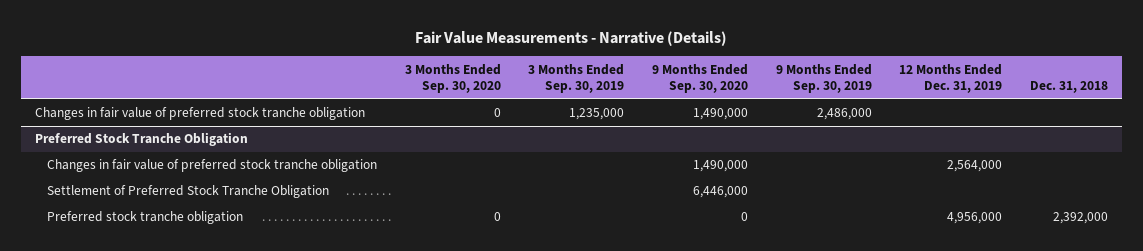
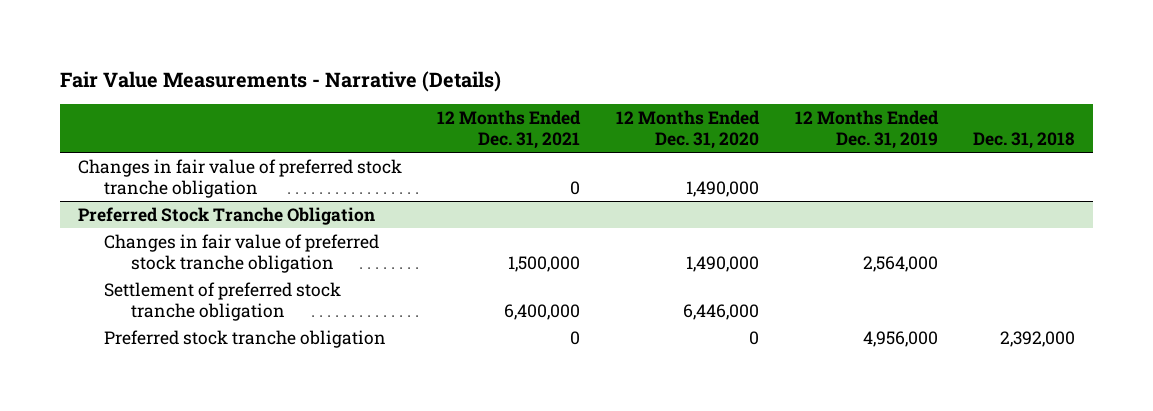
[404,63,501,94] 3 Months Ended Sep. 30, 2020 -> none
[528,63,625,94] 3 Months Ended Sep. 30, 2019 -> none
[651,63,748,94] 9 Months Ended Sep. 30, 2020 -> none
[775,63,872,94] 9 Months Ended Sep. 30, 2019 -> none
none -> [437,109,582,150] 12 Months Ended Dec. 31, 2021
none -> [615,109,760,150] 12 Months Ended Dec. 31, 2020
[46,185,329,199] Settlement of Preferred Stock Tranche Obligation -> [104,281,342,321] Settlement of preferred stock tranche obligation

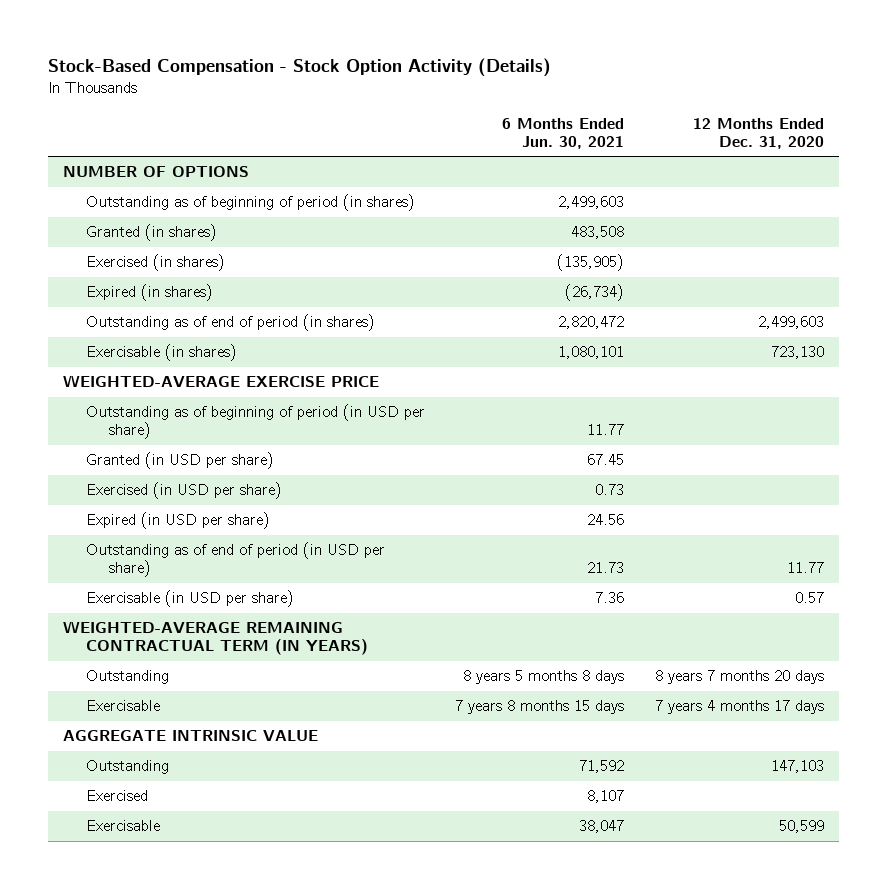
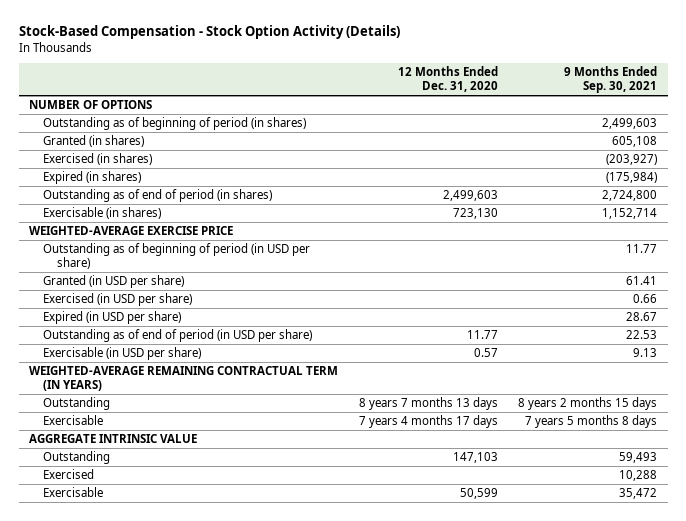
[502,117,625,149] 6 Months Ended Jun. 30, 2021 -> none
none -> [564,66,658,94] 9 Months Ended Sep. 30, 2021
[654,670,824,685] 8 years 7 months 20 days -> [358,397,498,411] 8 years 7 months 13 days

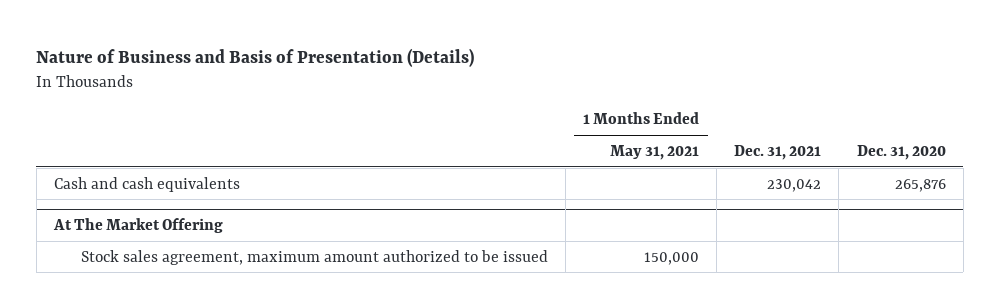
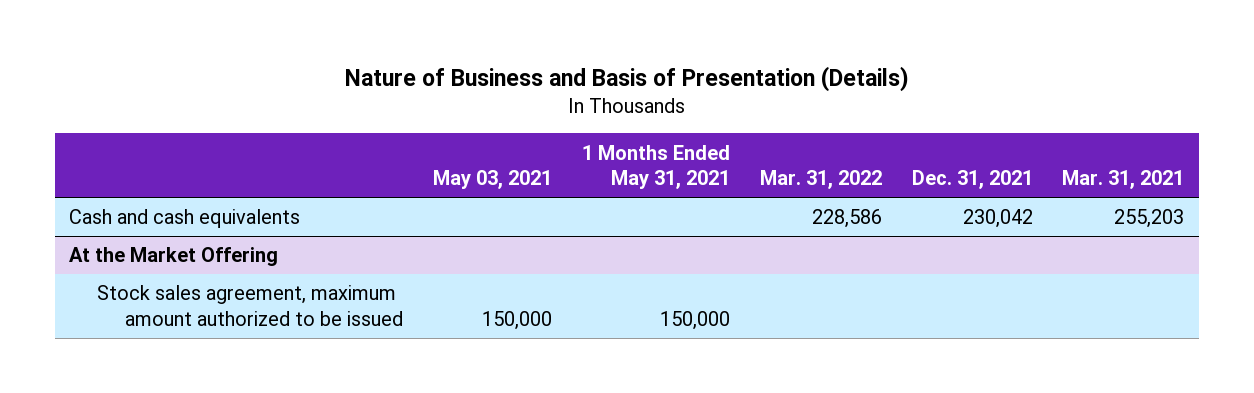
[856,144,946,160] Dec. 31, 2020 -> none
none -> [432,170,552,190] May 03, 2021
none -> [759,170,882,190] Mar. 31, 2022
none -> [1062,170,1185,190] Mar. 31, 2021
[53,218,224,234] At The Market Offering -> [69,247,279,267] At the Market Offering

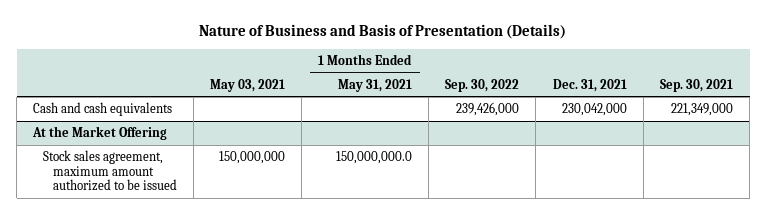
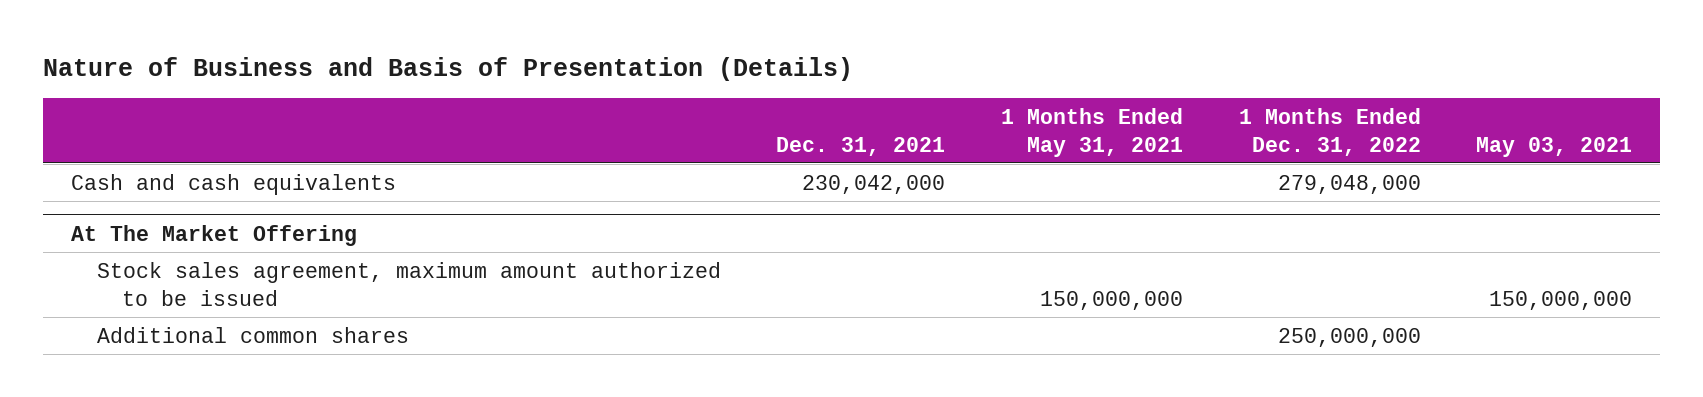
[445,78,520,92] Sep. 30, 2022 -> none
[660,78,734,92] Sep. 30, 2021 -> none
none -> [1238,107,1421,156] 1 Months Ended Dec. 31, 2022
[32,126,168,141] At the Market Offering -> [70,224,357,246] At The Market Offering
[335,151,412,165] 150,000,000.0 -> [1039,290,1183,310] 150,000,000
none -> [96,326,409,343] Additional common shares

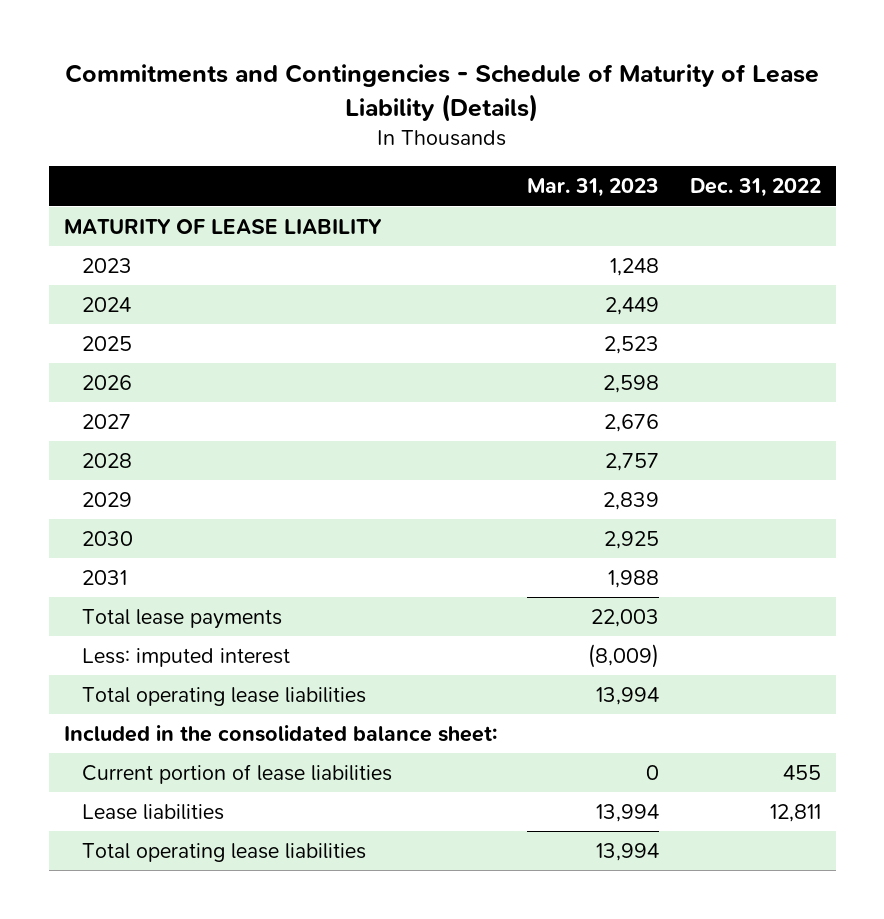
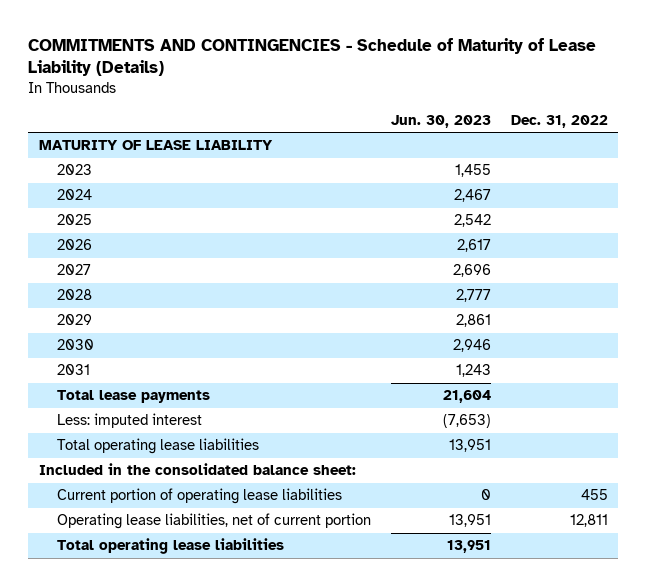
[65,64,820,122] Commitments and Contingencies - Schedule of Maturity of Lease Liability (Details) -> [28,37,597,77] COMMITMENTS AND CONTINGENCIES - Schedule of Maturity of Lease Liability (Details)
[527,178,660,198] Mar. 31, 2023 -> none
none -> [390,114,491,128] Jun. 30, 2023
[82,764,393,785] Current portion of lease liabilities -> [56,488,342,505] Current portion of operating lease liabilities
[82,804,225,821] Lease liabilities -> [56,513,371,530] Operating lease liabilities, net of current portion

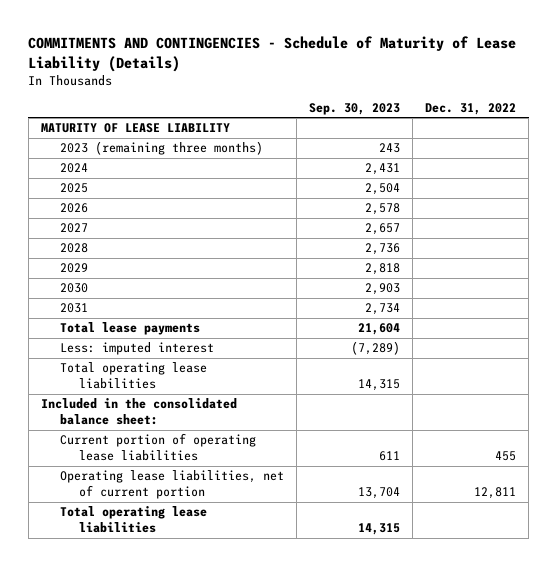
[390,114,491,128] Jun. 30, 2023 -> none
none -> [308,102,400,115] Sep. 30, 2023
[56,164,92,176] 2023 -> [59,141,263,156] 2023 (remaining three months)

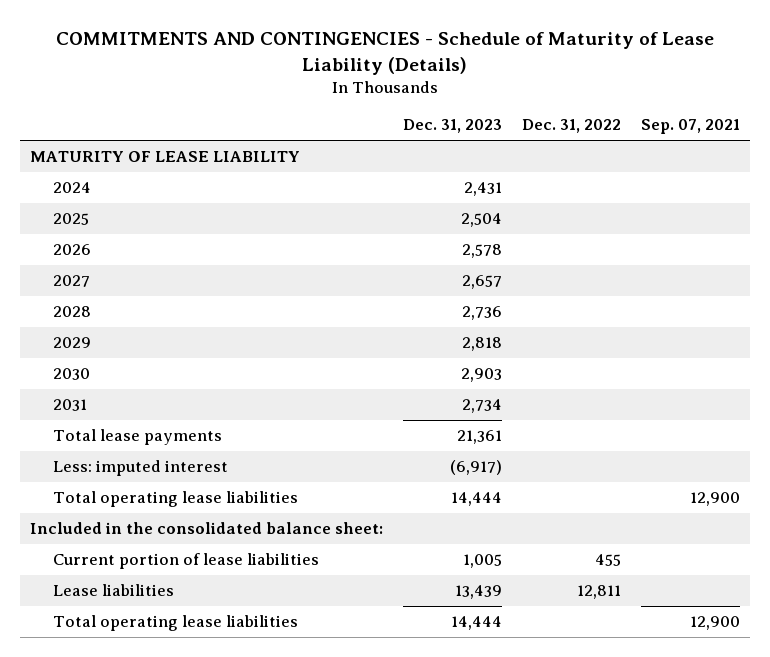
[308,102,400,115] Sep. 30, 2023 -> none
none -> [402,119,502,134] Dec. 31, 2023
none -> [640,119,740,135] Sep. 07, 2021
[59,141,263,156] 2023 (remaining three months) -> none
[59,433,256,462] Current portion of operating lease liabilities -> [52,553,319,570] Current portion of lease liabilities
[59,470,284,500] Operating lease liabilities, net of current portion -> [52,584,174,597] Lease liabilities

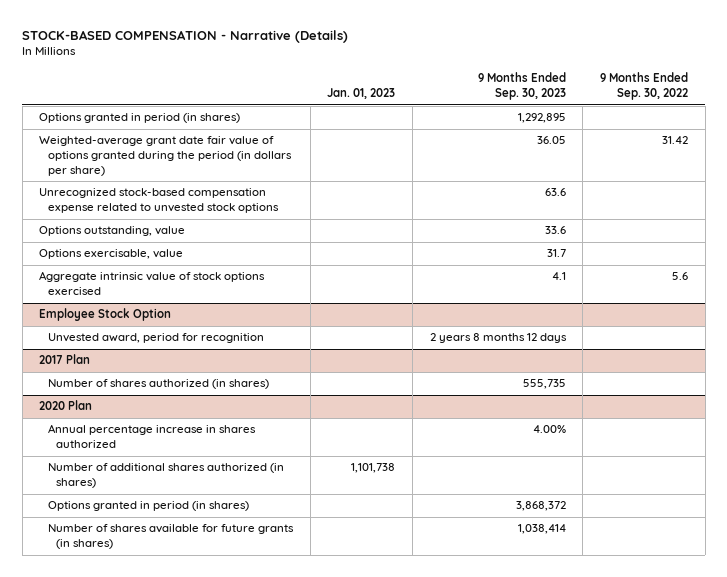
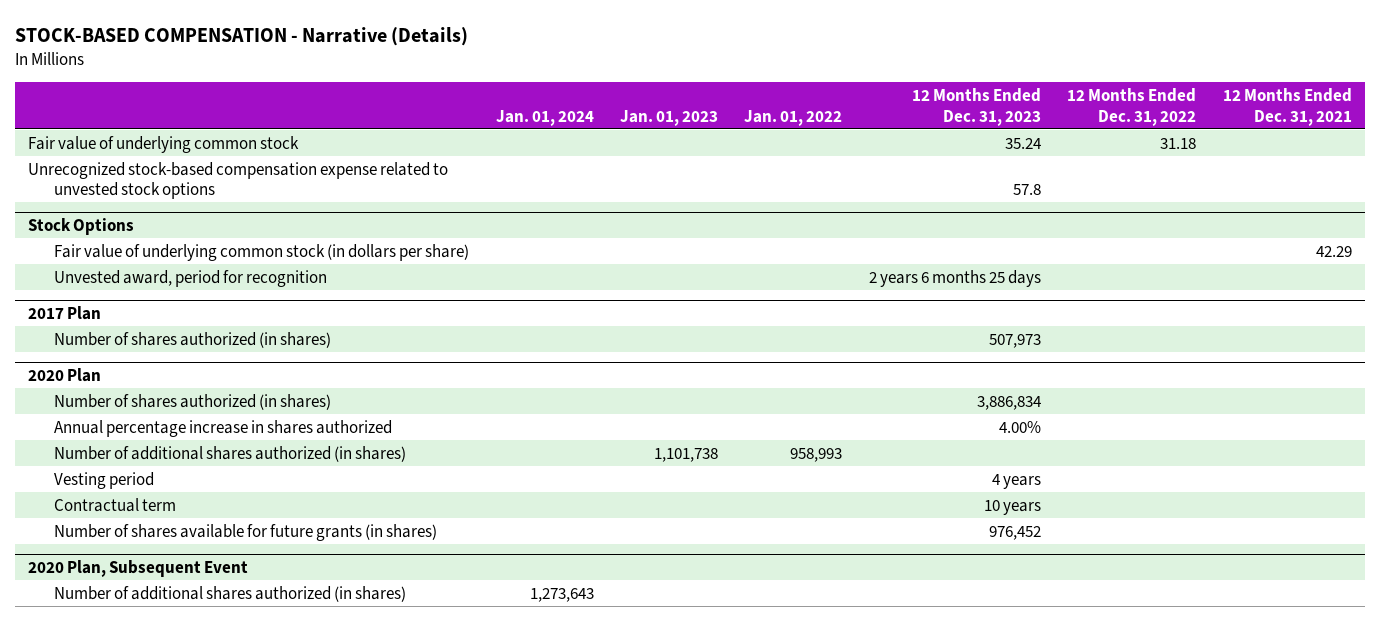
[477,72,566,101] 9 Months Ended Sep. 30, 2023 -> none
[600,72,689,101] 9 Months Ended Sep. 30, 2022 -> none
none -> [495,109,594,126] Jan. 01, 2024
none -> [744,109,843,126] Jan. 01, 2022
none -> [911,87,1041,126] 12 Months Ended Dec. 31, 2023
none -> [1067,87,1197,126] 12 Months Ended Dec. 31, 2022
none -> [1222,87,1352,126] 12 Months Ended Dec. 31, 2021
[39,113,241,124] Options granted in period (in shares) -> none
[39,136,292,177] Weighted-average grant date fair value of options granted during the period (in dollars per share) -> [28,135,300,153] Fair value of underlying common stock
[39,226,186,237] Options outstanding, value -> none
[39,249,184,260] Options exercisable, value -> none
[39,271,266,296] Aggregate intrinsic value of stock options exercised -> none
[39,308,172,322] Employee Stock Option -> [28,217,135,235] Stock Options
none -> [54,243,470,261] Fair value of underlying common stock (in dollars per share)
none -> [54,393,332,410] Number of shares authorized (in shares)
[47,501,249,512] Options granted in period (in shares) -> none
none -> [54,471,155,489] Vesting period
none -> [54,497,177,512] Contractual term
none -> [28,559,249,577] 2020 Plan, Subsequent Event
none -> [54,585,407,602] Number of additional shares authorized (in shares)

